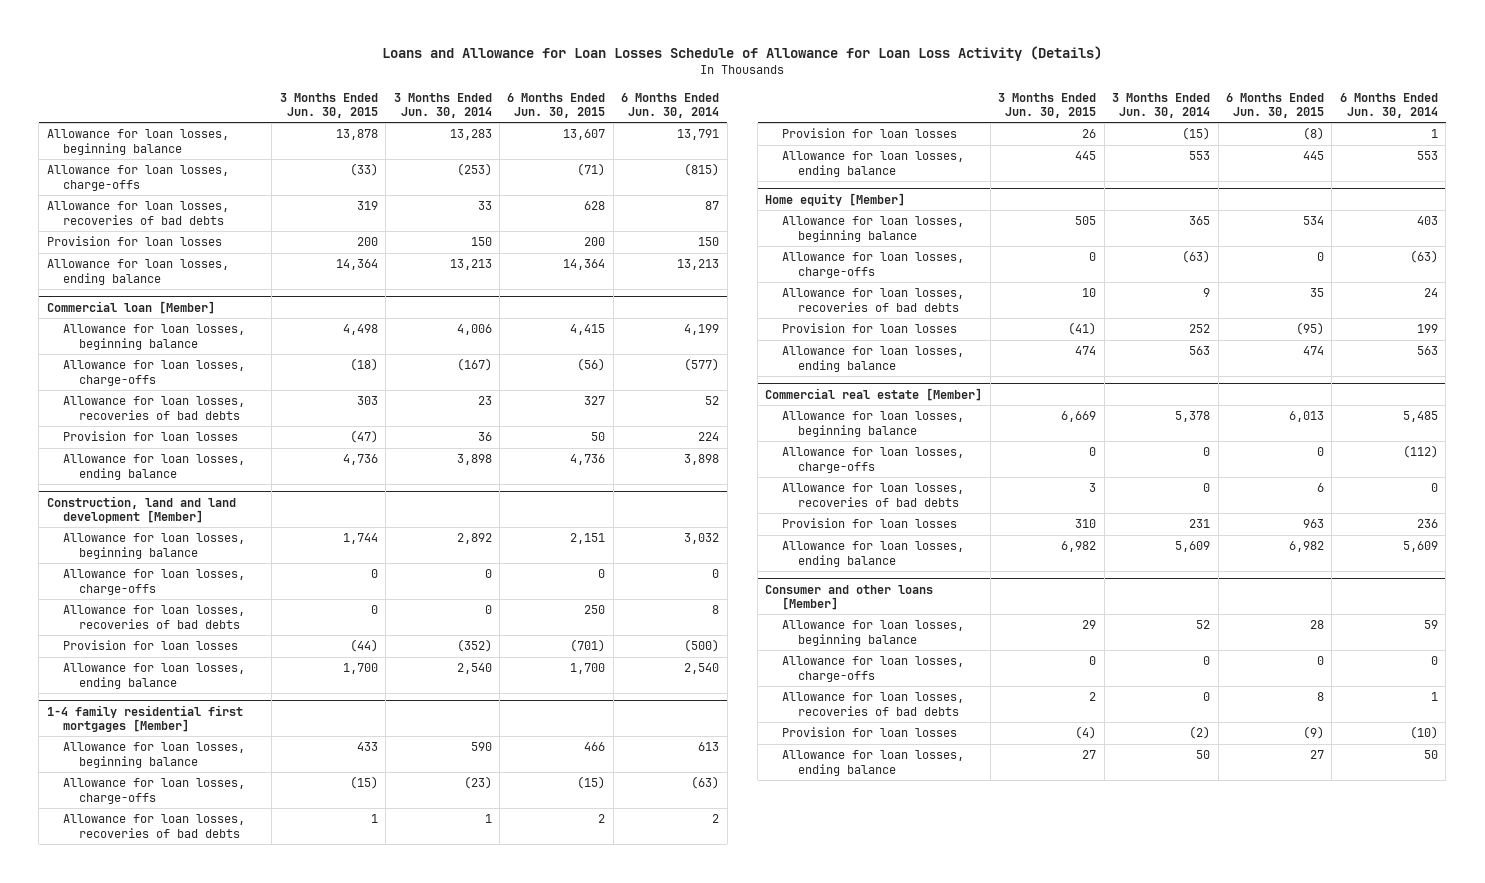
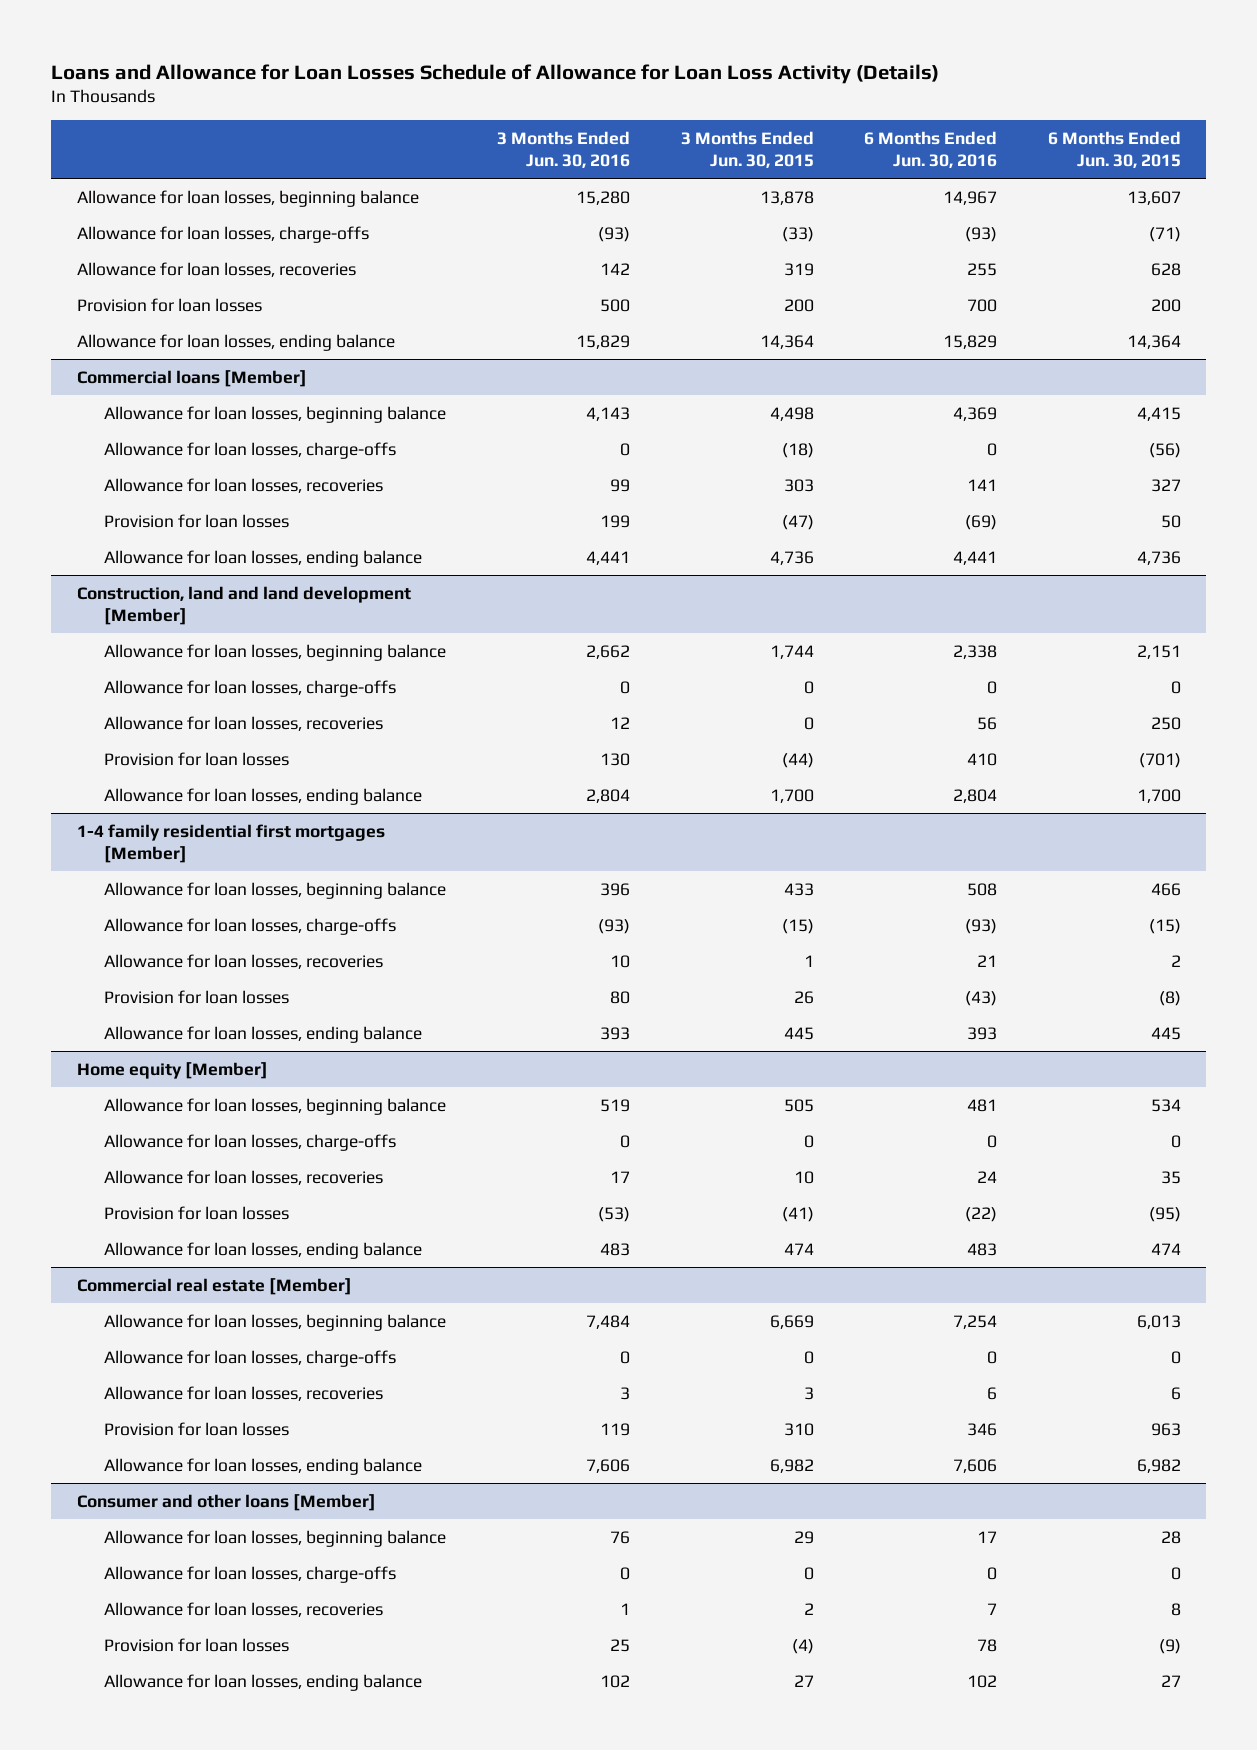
[393,92,492,118] 3 Months Ended Jun. 30, 2014 -> none
[621,92,720,118] 6 Months Ended Jun. 30, 2014 -> none
none -> [496,130,630,169] 3 Months Ended Jun. 30, 2016
none -> [864,130,998,169] 6 Months Ended Jun. 30, 2016
[46,201,229,225] Allowance for loan losses, recoveries of bad debts -> [76,261,356,277] Allowance for loan losses, recoveries
[46,300,215,314] Commercial loan [Member] -> [76,369,307,387] Commercial loans [Member]
[63,396,246,420] Allowance for loan losses, recoveries of bad debts -> [104,477,384,493] Allowance for loan losses, recoveries
[63,605,246,629] Allowance for loan losses, recoveries of bad debts -> [104,715,384,731] Allowance for loan losses, recoveries
[63,814,246,838] Allowance for loan losses, recoveries of bad debts -> [104,953,384,969] Allowance for loan losses, recoveries
[781,288,964,312] Allowance for loan losses, recoveries of bad debts -> [104,1169,384,1185] Allowance for loan losses, recoveries
[781,483,964,507] Allowance for loan losses, recoveries of bad debts -> [104,1385,384,1401] Allowance for loan losses, recoveries
[781,692,964,716] Allowance for loan losses, recoveries of bad debts -> [104,1601,384,1617] Allowance for loan losses, recoveries

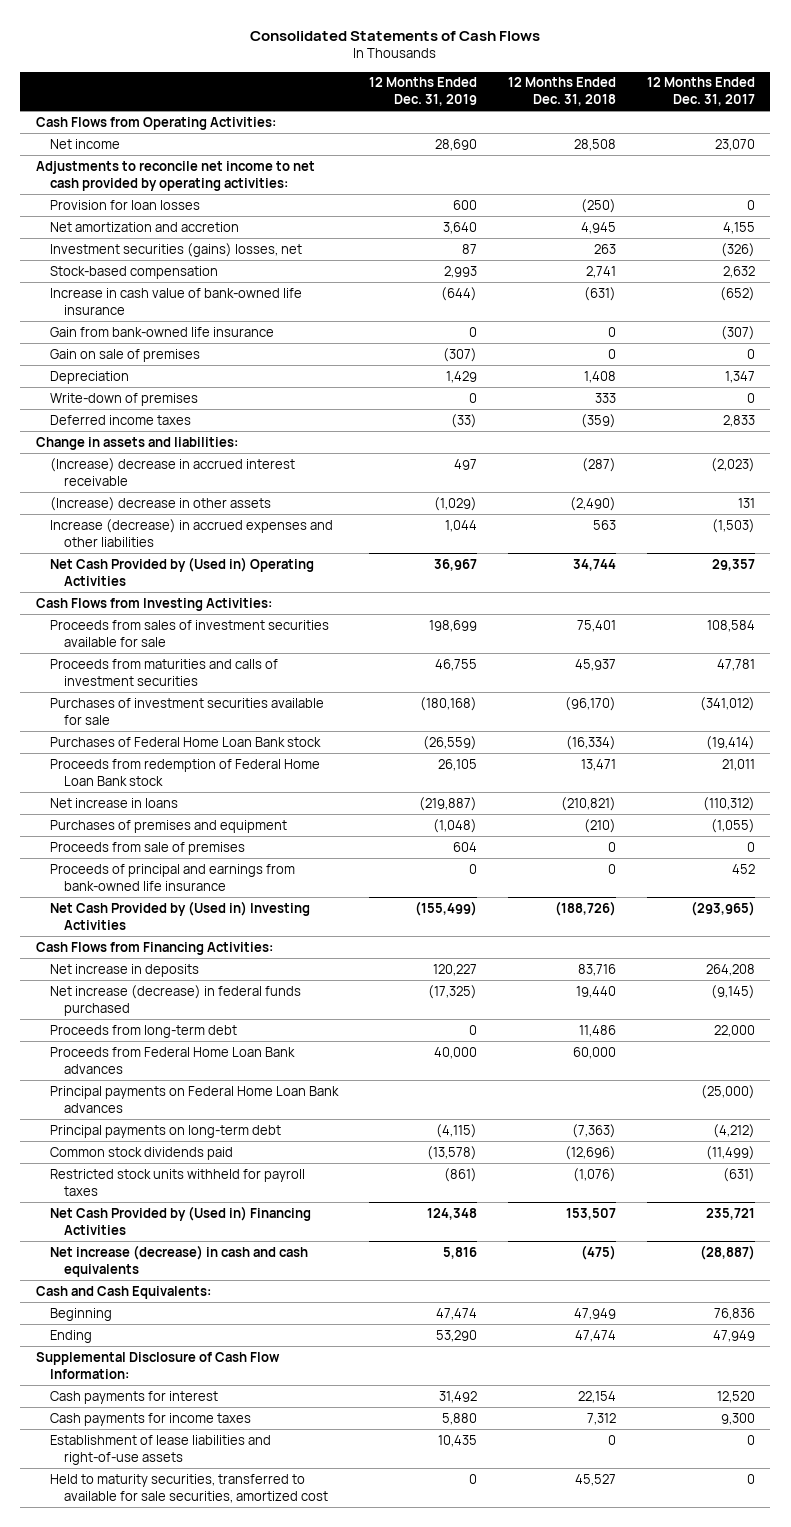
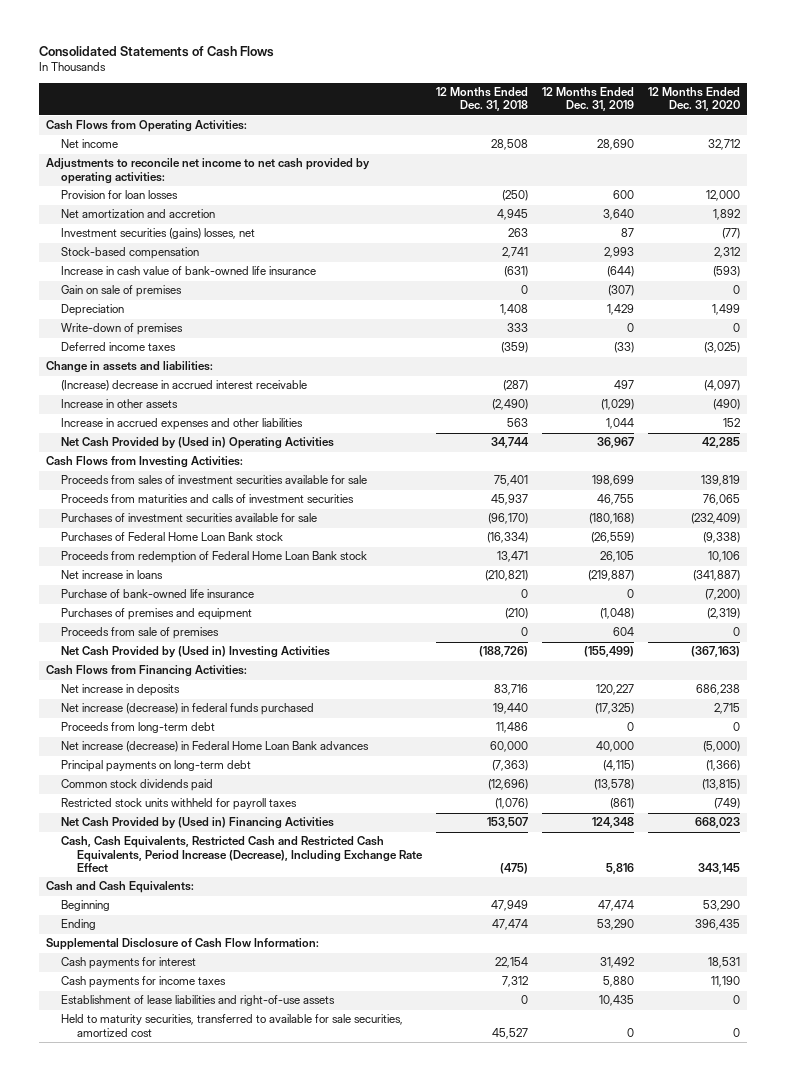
[646,77,755,107] 12 Months Ended Dec. 31, 2017 -> none
none -> [647,87,740,112] 12 Months Ended Dec. 31, 2020
[49,326,274,337] Gain from bank-owned life insurance -> none
[49,496,271,511] (Increase) decrease in other assets -> [61,399,179,409] Increase in other assets
[49,518,333,547] Increase (decrease) in accrued expenses and other liabilities -> [61,418,304,431] Increase in accrued expenses and other liabilities
none -> [61,589,255,599] Purchase of bank-owned life insurance
[49,863,295,891] Proceeds of principal and earnings from bank-owned life insurance -> none
[49,1046,295,1074] Proceeds from Federal Home Loan Bank advances -> none
[49,1085,339,1113] Principal payments on Federal Home Loan Bank advances -> none
none -> [61,741,370,753] Net increase (decrease) in Federal Home Loan Bank advances
[49,1244,308,1277] Net increase (decrease) in cash and cash equivalents -> [61,836,424,872] Cash, Cash Equivalents, Restricted Cash and Restricted Cash Equivalents, Period Increase (Decrease), Including Exchange Rate Effect

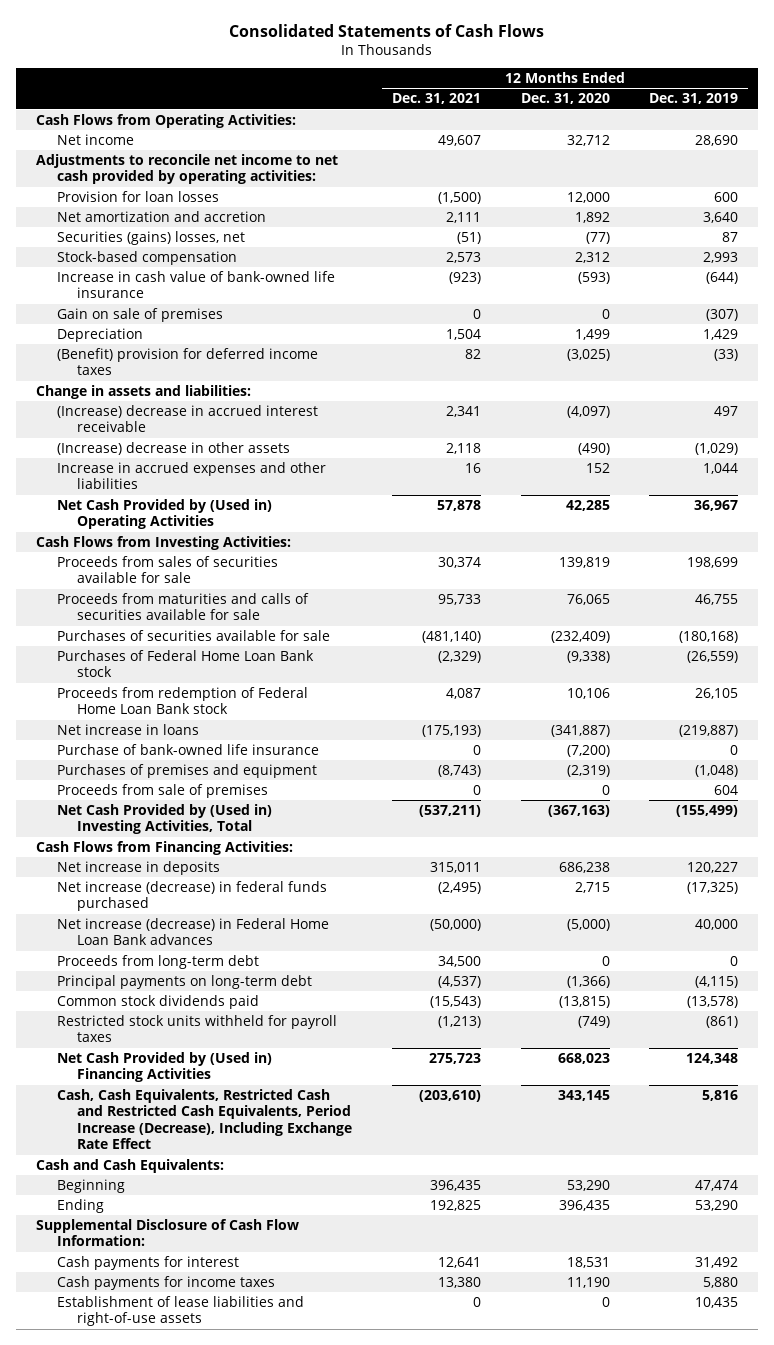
[436,87,529,112] 12 Months Ended Dec. 31, 2018 -> none
none -> [392,93,482,105] Dec. 31, 2021
[61,228,256,240] Investment securities (gains) losses, net -> [56,230,245,245] Securities (gains) losses, net
[61,323,184,336] Write-down of premises -> none
[61,342,177,352] Deferred income taxes -> [56,347,318,376] (Benefit) provision for deferred income taxes
[61,399,179,409] Increase in other assets -> [56,441,290,455] (Increase) decrease in other assets
[61,475,368,485] Proceeds from sales of investment securities available for sale -> [56,555,278,584] Proceeds from sales of securities available for sale
[61,494,355,504] Proceeds from maturities and calls of investment securities -> [56,592,309,621] Proceeds from maturities and calls of securities available for sale
[61,513,318,523] Purchases of investment securities available for sale -> [56,629,330,641] Purchases of securities available for sale
[61,646,331,659] Net Cash Provided by (Used in) Investing Activities -> [56,803,272,835] Net Cash Provided by (Used in) Investing Activities, Total
[61,722,216,734] Proceeds from long-term debt -> [56,954,259,969] Proceeds from long-term debt
[61,1014,404,1037] Held to maturity securities, transferred to available for sale securities, amortized cost -> none

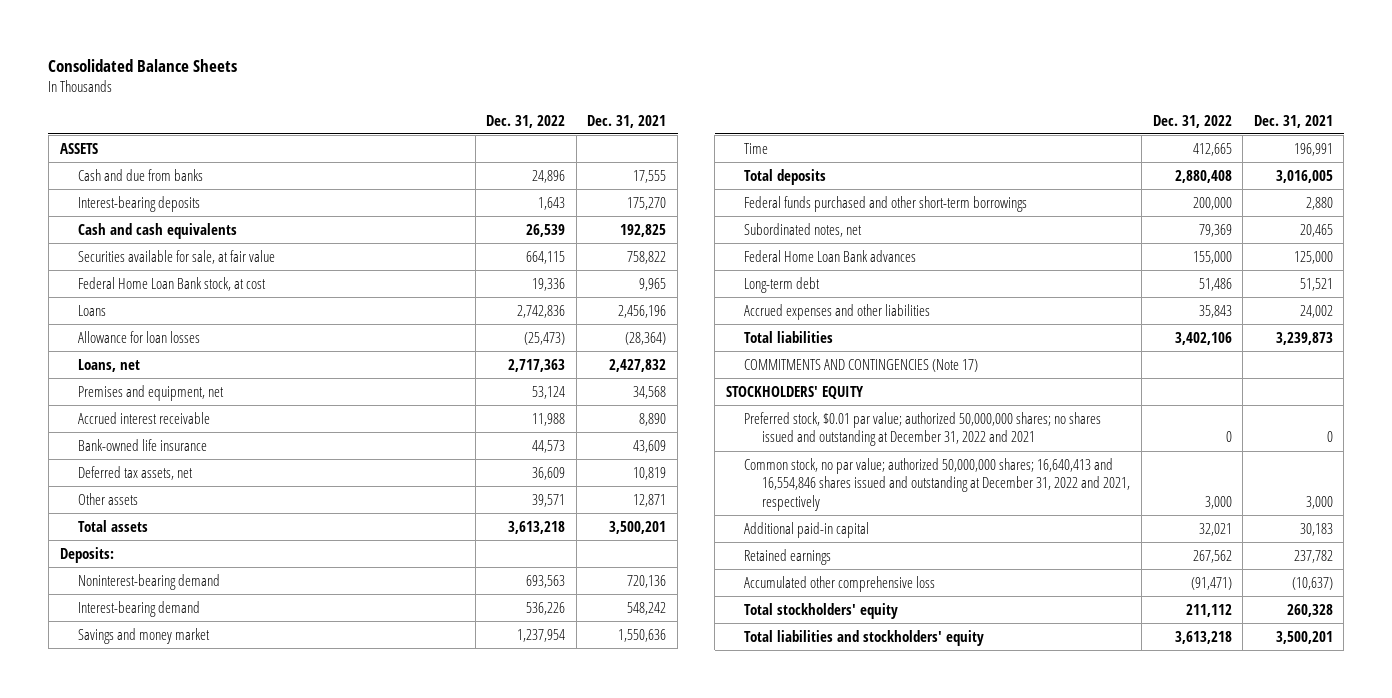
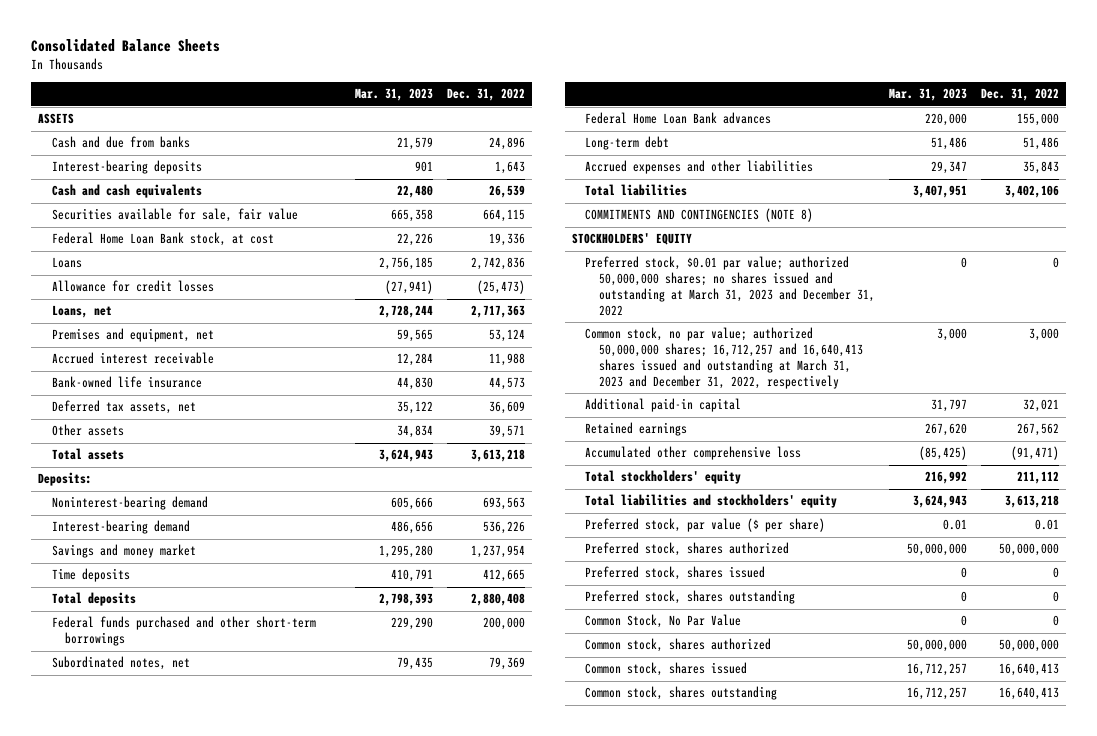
[587,114,667,128] Dec. 31, 2021 -> none
none -> [355,88,434,102] Mar. 31, 2023
[77,249,275,264] Securities available for sale, at fair value -> [51,208,298,223] Securities available for sale, fair value
[77,330,200,343] Allowance for loan losses -> [51,280,214,293] Allowance for credit losses
[744,142,769,154] Time -> [51,568,130,583] Time deposits
[744,358,979,372] COMMITMENTS AND CONTINGENCIES (Note 17) -> [585,208,814,223] COMMITMENTS AND CONTINGENCIES (NOTE 8)
[744,411,1102,447] Preferred stock, $0.01 par value; authorized 50,000,000 shares; no shares issued and outstanding at December 31, 2022 and 2021 -> [585,256,875,316] Preferred stock, $0.01 par value; authorized 50,000,000 shares; no shares issued and outstanding at March 31, 2023 and December 31, 2022
[744,457,1131,511] Common stock, no par value; authorized 50,000,000 shares; 16,640,413 and 16,554,846 shares issued and outstanding at December 31, 2022 and 2021, respectively -> [585,327,863,389] Common stock, no par value; authorized 50,000,000 shares; 16,712,257 and 16,640,413 shares issued and outstanding at March 31, 2023 and December 31, 2022, respectively
none -> [585,518,826,533] Preferred stock, par value ($ per share)
none -> [585,542,790,557] Preferred stock, shares authorized
none -> [585,566,766,581] Preferred stock, shares issued
none -> [585,590,796,605] Preferred stock, shares outstanding
none -> [585,614,742,629] Common Stock, No Par Value
none -> [585,638,772,653] Common stock, shares authorized
none -> [585,662,748,677] Common stock, shares issued
none -> [585,686,778,701] Common stock, shares outstanding

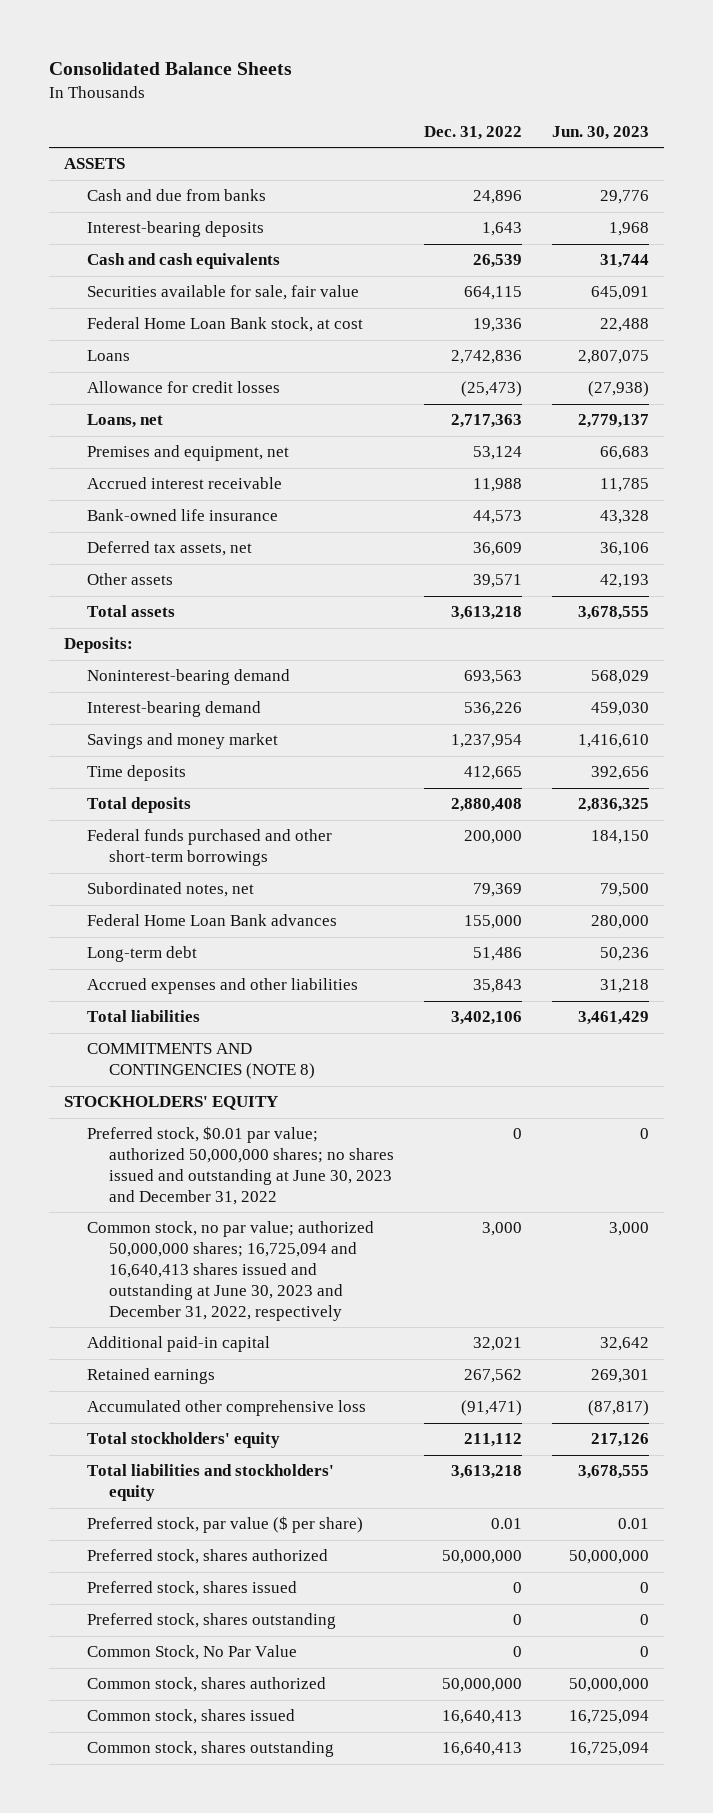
[355,88,434,102] Mar. 31, 2023 -> none
none -> [551,125,649,140] Jun. 30, 2023
[585,256,875,316] Preferred stock, $0.01 par value; authorized 50,000,000 shares; no shares issued and outstanding at March 31, 2023 and December 31, 2022 -> [86,1126,395,1205] Preferred stock, $0.01 par value; authorized 50,000,000 shares; no shares issued and outstanding at June 30, 2023 and December 31, 2022
[585,327,863,389] Common stock, no par value; authorized 50,000,000 shares; 16,712,257 and 16,640,413 shares issued and outstanding at March 31, 2023 and December 31, 2022, respectively -> [86,1221,374,1321] Common stock, no par value; authorized 50,000,000 shares; 16,725,094 and 16,640,413 shares issued and outstanding at June 30, 2023 and December 31, 2022, respectively

